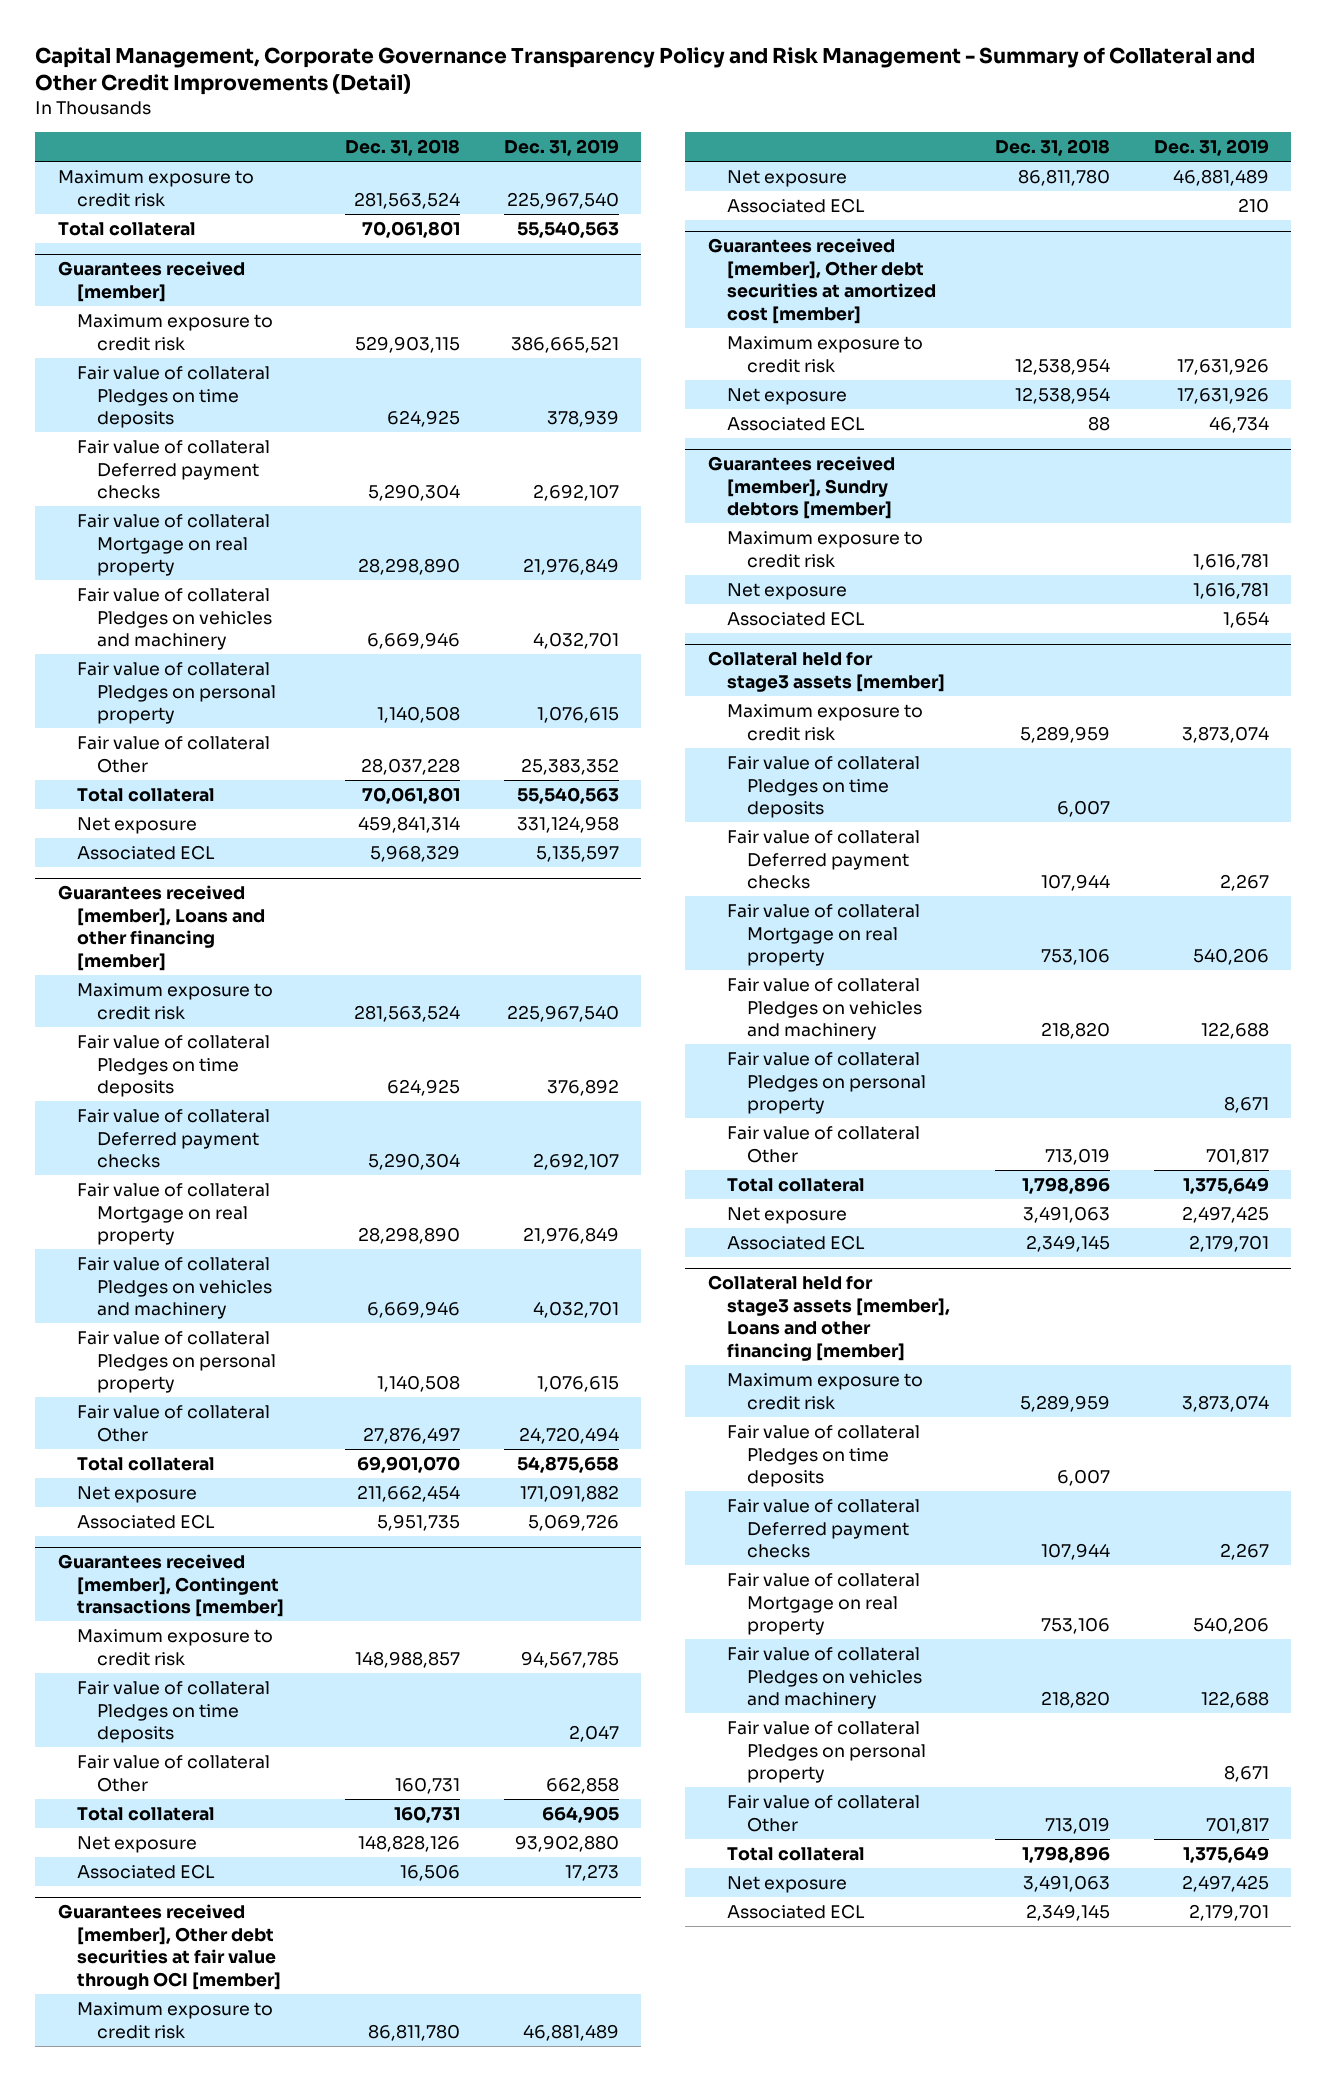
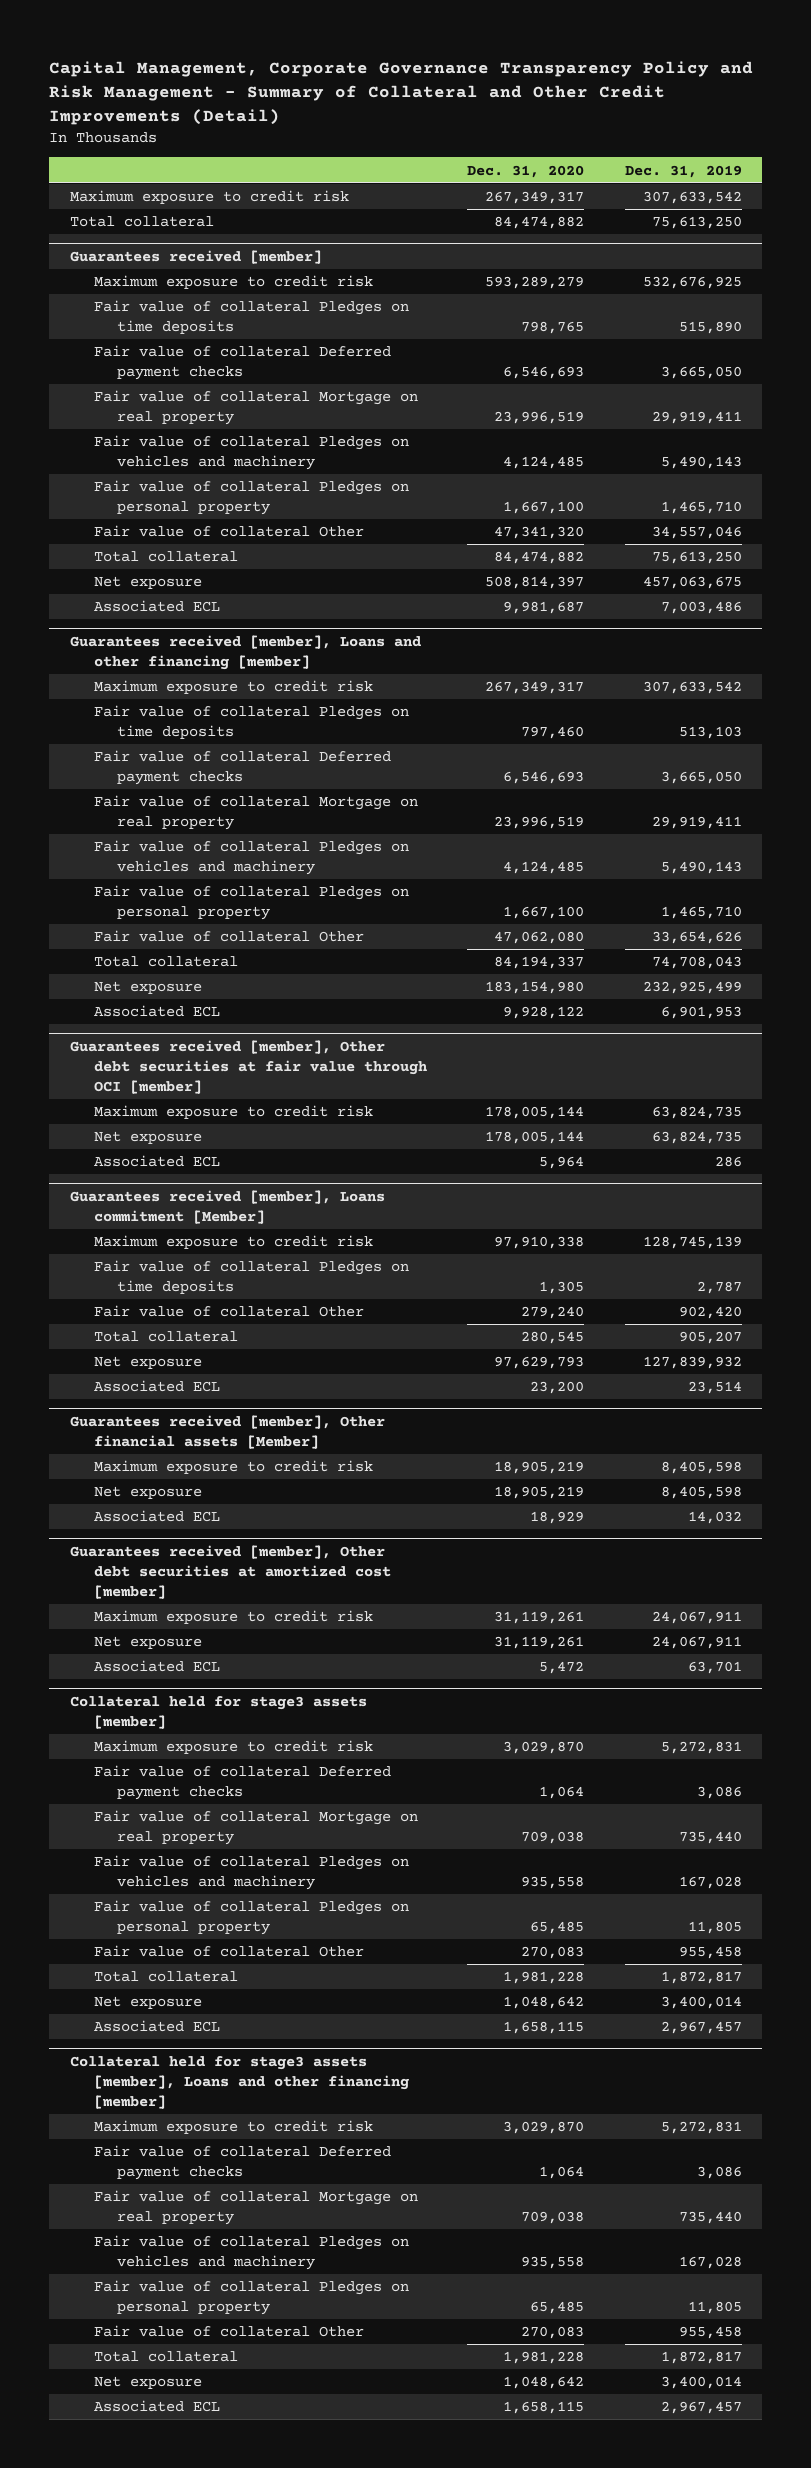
[344,138,460,156] Dec. 31, 2018 -> none
none -> [467,164,585,178] Dec. 31, 2020
[507,191,620,209] 225,967,540 -> [642,191,742,205] 307,633,542
[517,221,620,239] 55,540,563 -> [651,216,742,230] 75,613,250
[511,335,620,353] 386,665,521 -> [642,276,742,290] 532,676,925
[547,410,620,428] 378,939 -> [678,320,742,334] 515,890
[533,484,620,502] 2,692,107 -> [660,365,742,379] 3,665,050
[523,558,620,576] 21,976,849 -> [651,410,742,424] 29,919,411
[533,632,620,650] 4,032,701 -> [660,455,742,469] 5,490,143
[537,706,620,724] 1,076,615 -> [660,500,742,514] 1,465,710
[521,757,620,775] 25,383,352 -> [651,526,742,540] 34,557,046
[517,787,620,805] 55,540,563 -> [651,551,742,565] 75,613,250
[517,816,620,834] 331,124,958 -> [642,576,742,590] 457,063,675
[536,845,620,863] 5,135,597 -> [660,601,742,615] 7,003,486
[57,1554,285,1618] Guarantees received [member], Contingent transactions [member] -> none
[77,1629,274,1666] Maximum exposure to credit risk -> none
[77,1681,271,1744] Fair value of collateral Pledges on time deposits -> none
[77,1755,271,1792] Fair value of collateral Other -> none
[77,1807,216,1822] Total collateral -> none
[77,1836,198,1854] Net exposure -> none
[77,1864,216,1880] Associated ECL -> none
[507,1004,620,1022] 225,967,540 -> [642,681,742,695] 307,633,542
[547,1079,620,1097] 376,892 -> [678,725,742,739] 513,103
[533,1153,620,1171] 2,692,107 -> [660,770,742,784] 3,665,050
[523,1227,620,1245] 21,976,849 -> [651,815,742,829] 29,919,411
[533,1301,620,1319] 4,032,701 -> [660,860,742,874] 5,490,143
[537,1375,620,1393] 1,076,615 -> [660,905,742,919] 1,465,710
[519,1426,620,1444] 24,720,494 -> [651,931,742,945] 33,654,626
[517,1456,620,1474] 54,875,658 -> [651,956,742,970] 74,708,043
[520,1485,620,1503] 171,091,882 -> [642,981,742,995] 232,925,499
[528,1514,620,1532] 5,069,726 -> [660,1006,742,1020] 6,901,953
[523,2023,620,2041] 46,881,489 -> [651,1106,742,1120] 63,824,735
[1173,169,1270,187] 46,881,489 -> [651,1131,742,1145] 63,824,735
[1238,198,1270,214] 210 -> [714,1156,742,1168] 286
none -> [69,1190,385,1224] Guarantees received [member], Loans commitment [Member]
none -> [93,1235,373,1250] Maximum exposure to credit risk
none -> [93,1260,409,1294] Fair value of collateral Pledges on time deposits
none -> [93,1305,364,1318] Fair value of collateral Other
none -> [93,1331,238,1343] Total collateral
none -> [93,1356,202,1370] Net exposure
none -> [93,1380,220,1393] Associated ECL
none -> [69,1415,385,1449] Guarantees received [member], Other financial assets [Member]
none -> [93,1460,373,1475] Maximum exposure to credit risk
none -> [93,1486,202,1500] Net exposure
none -> [93,1510,220,1523] Associated ECL
[707,456,895,520] Guarantees received [member], Sundry debtors [member] -> none
[727,531,924,568] Maximum exposure to credit risk -> none
[727,583,848,601] Net exposure -> none
[727,611,866,627] Associated ECL -> none
[1177,357,1270,375] 17,631,926 -> [651,1611,742,1625] 24,067,911
[1177,387,1270,405] 17,631,926 -> [651,1636,742,1650] 24,067,911
[1209,416,1270,434] 46,734 -> [687,1661,742,1675] 63,701
[727,756,921,819] Fair value of collateral Pledges on time deposits -> none
[1182,725,1270,743] 3,873,074 -> [660,1741,742,1755] 5,272,831
[1220,874,1270,892] 2,267 -> [696,1785,742,1799] 3,086
[1193,948,1270,966] 540,206 -> [678,1830,742,1844] 735,440
[1201,1022,1270,1040] 122,688 -> [678,1875,742,1889] 167,028
[1224,1096,1270,1114] 8,671 -> [687,1920,742,1934] 11,805
[1206,1147,1270,1165] 701,817 -> [678,1946,742,1960] 955,458
[1183,1177,1270,1195] 1,375,649 -> [660,1971,742,1985] 1,872,817
[1182,1206,1270,1224] 2,497,425 -> [660,1996,742,2010] 3,400,014
[1189,1235,1270,1253] 2,179,701 -> [660,2021,742,2035] 2,967,457
[727,1425,921,1488] Fair value of collateral Pledges on time deposits -> none
[1182,1394,1270,1412] 3,873,074 -> [660,2121,742,2135] 5,272,831
[1220,1543,1270,1561] 2,267 -> [696,2165,742,2179] 3,086
[1193,1617,1270,1635] 540,206 -> [678,2210,742,2224] 735,440
[1201,1691,1270,1709] 122,688 -> [678,2255,742,2269] 167,028
[1224,1765,1270,1783] 8,671 -> [687,2300,742,2314] 11,805
[1206,1816,1270,1834] 701,817 -> [678,2326,742,2340] 955,458
[1183,1846,1270,1864] 1,375,649 -> [660,2351,742,2365] 1,872,817
[1182,1875,1270,1893] 2,497,425 -> [660,2376,742,2390] 3,400,014
[1189,1904,1270,1922] 2,179,701 -> [660,2401,742,2415] 2,967,457

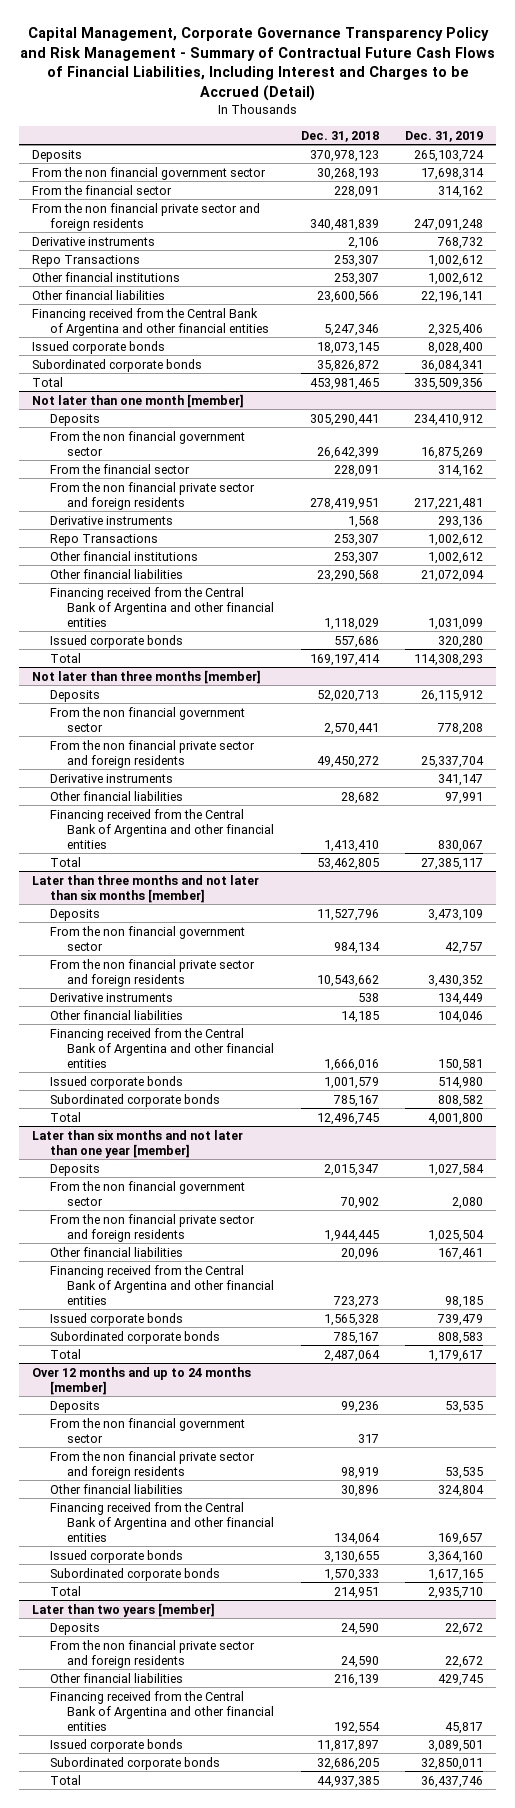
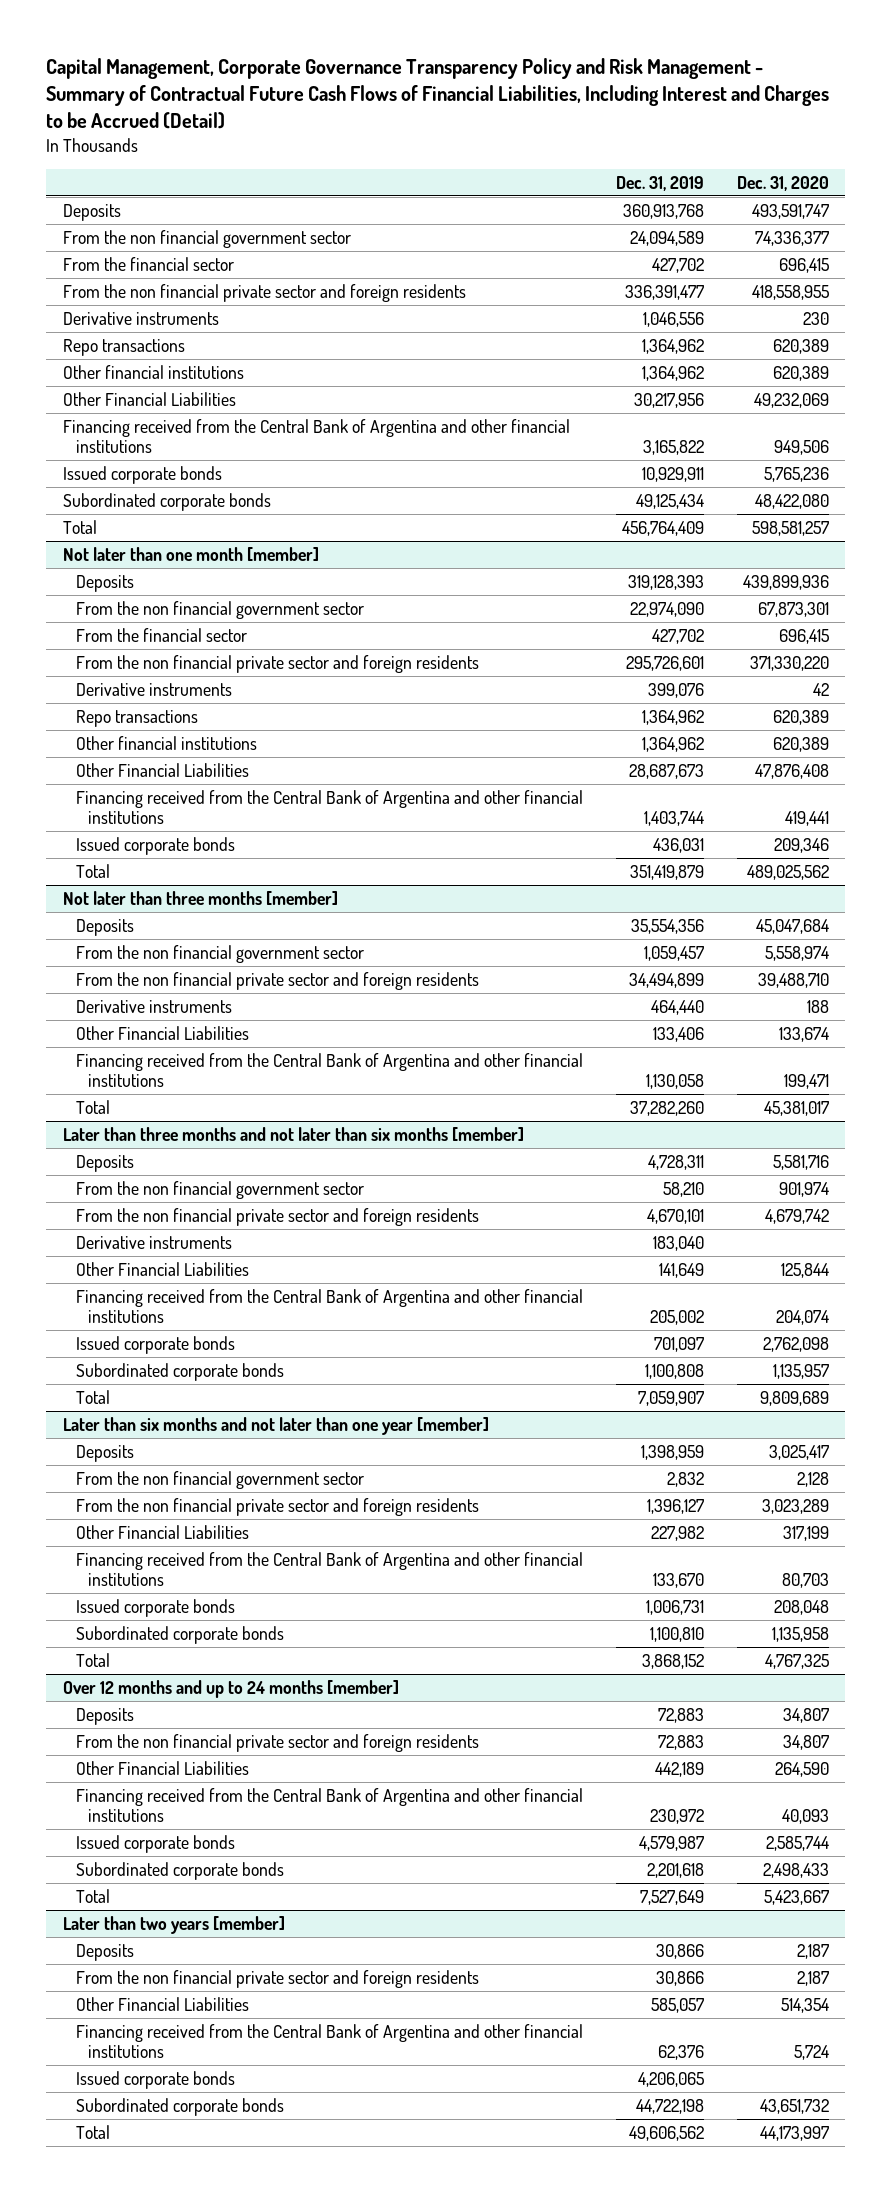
[300,130,379,142] Dec. 31, 2018 -> none
none -> [736,175,829,191] Dec. 31, 2020
[414,149,485,162] 265,103,724 -> [622,203,704,219] 360,913,768
[421,167,485,180] 17,698,314 -> [629,230,704,246] 24,094,589
[438,185,484,198] 314,162 -> [651,257,704,273] 427,702
[414,218,484,231] 247,091,248 -> [624,284,704,300] 336,391,477
[437,236,484,249] 768,732 -> [642,311,704,327] 1,046,556
[31,254,140,267] Repo Transactions -> [62,338,185,356] Repo transactions
[428,254,484,267] 1,002,612 -> [641,338,704,354] 1,364,962
[428,272,484,285] 1,002,612 -> [641,365,704,381] 1,364,962
[31,289,165,300] Other financial liabilities -> [62,391,236,406] Other Financial Liabilities
[421,290,484,303] 22,196,141 -> [633,392,704,408] 30,217,956
[31,307,269,336] Financing received from the Central Bank of Argentina and other financial entities -> [62,418,570,454] Financing received from the Central Bank of Argentina and other financial institutions
[428,323,484,336] 2,325,406 -> [642,440,704,456] 3,165,822
[428,341,484,354] 8,028,400 -> [641,466,704,482] 10,929,911
[421,359,484,372] 36,084,341 -> [635,493,704,509] 49,125,434
[414,377,484,390] 335,509,356 -> [621,520,704,536] 456,764,409
[414,413,484,426] 234,410,912 -> [627,574,704,590] 319,128,393
[421,446,484,459] 16,875,269 -> [629,601,704,617] 22,974,090
[438,464,484,477] 314,162 -> [651,628,704,644] 427,702
[414,497,484,510] 217,221,481 -> [625,655,704,671] 295,726,601
[438,515,484,528] 293,136 -> [647,682,704,698] 399,076
[49,533,158,546] Repo Transactions -> [75,709,198,727] Repo transactions
[428,533,484,546] 1,002,612 -> [641,709,704,725] 1,364,962
[428,551,484,564] 1,002,612 -> [641,736,704,752] 1,364,962
[49,568,183,579] Other financial liabilities -> [75,762,249,777] Other Financial Liabilities
[421,569,485,582] 21,072,094 -> [628,763,704,779] 28,687,673
[49,586,275,627] Financing received from the Central Bank of Argentina and other financial entities -> [75,789,583,825] Financing received from the Central Bank of Argentina and other financial institutions
[428,617,484,630] 1,031,099 -> [643,811,704,827] 1,403,744
[438,635,484,648] 320,280 -> [652,837,704,853] 436,031
[414,653,484,666] 114,308,293 -> [629,864,704,880] 351,419,879
[421,689,484,702] 26,115,912 -> [630,918,704,934] 35,554,356
[437,722,484,735] 778,208 -> [643,945,704,961] 1,059,457
[421,755,485,768] 25,337,704 -> [628,972,704,988] 34,494,899
[438,773,484,786] 341,147 -> [650,999,704,1015] 464,440
[49,790,183,801] Other financial liabilities -> [75,1025,249,1040] Other Financial Liabilities
[445,791,484,804] 97,991 -> [652,1026,704,1042] 133,406
[49,808,275,849] Financing received from the Central Bank of Argentina and other financial entities -> [75,1052,583,1088] Financing received from the Central Bank of Argentina and other financial institutions
[438,839,484,852] 830,067 -> [645,1074,704,1090] 1,130,058
[421,857,484,870] 27,385,117 -> [629,1100,704,1116] 37,282,260
[428,908,484,921] 3,473,109 -> [647,1154,704,1170] 4,728,311
[445,941,484,954] 42,757 -> [662,1181,704,1197] 58,210
[428,974,484,987] 3,430,352 -> [646,1208,704,1224] 4,670,101
[438,992,484,1005] 134,449 -> [652,1235,704,1251] 183,040
[49,1009,183,1020] Other financial liabilities -> [75,1261,249,1276] Other Financial Liabilities
[438,1010,484,1023] 104,046 -> [658,1262,704,1278] 141,649
[49,1027,275,1068] Financing received from the Central Bank of Argentina and other financial entities -> [75,1288,583,1324] Financing received from the Central Bank of Argentina and other financial institutions
[438,1058,484,1071] 150,581 -> [649,1310,704,1326] 205,002
[438,1076,484,1089] 514,980 -> [653,1336,704,1352] 701,097
[438,1094,484,1107] 808,582 -> [644,1363,704,1379] 1,100,808
[428,1112,484,1125] 4,001,800 -> [637,1390,704,1406] 7,059,907
[428,1163,485,1176] 1,027,584 -> [640,1444,704,1460] 1,398,959
[452,1196,484,1209] 2,080 -> [666,1471,704,1487] 2,832
[428,1229,485,1242] 1,025,504 -> [646,1498,704,1514] 1,396,127
[49,1246,183,1257] Other financial liabilities -> [75,1524,249,1539] Other Financial Liabilities
[438,1247,484,1260] 167,461 -> [650,1525,704,1541] 227,982
[49,1264,275,1305] Financing received from the Central Bank of Argentina and other financial entities -> [75,1551,583,1587] Financing received from the Central Bank of Argentina and other financial institutions
[445,1295,484,1308] 98,185 -> [652,1573,704,1589] 133,670
[437,1313,484,1326] 739,479 -> [645,1599,704,1615] 1,006,731
[438,1331,484,1344] 808,583 -> [649,1626,704,1642] 1,100,810
[428,1349,484,1362] 1,179,617 -> [641,1653,704,1669] 3,868,152
[49,1417,245,1443] From the non financial government sector -> none
[445,1400,484,1413] 53,535 -> [657,1707,704,1723] 72,883
[445,1466,484,1479] 53,535 -> [657,1734,704,1750] 72,883
[49,1483,183,1494] Other financial liabilities -> [75,1760,249,1775] Other Financial Liabilities
[438,1484,485,1497] 324,804 -> [654,1761,704,1777] 442,189
[49,1501,275,1542] Financing received from the Central Bank of Argentina and other financial entities -> [75,1787,583,1823] Financing received from the Central Bank of Argentina and other financial institutions
[438,1532,484,1545] 169,657 -> [649,1809,704,1825] 230,972
[428,1550,484,1563] 3,364,160 -> [638,1835,704,1851] 4,579,987
[428,1568,484,1581] 1,617,165 -> [646,1862,704,1878] 2,201,618
[428,1586,484,1599] 2,935,710 -> [639,1889,704,1905] 7,527,649
[445,1622,484,1635] 22,672 -> [655,1943,704,1959] 30,866
[445,1655,484,1668] 22,672 -> [655,1970,704,1986] 30,866
[49,1672,183,1683] Other financial liabilities -> [75,1996,249,2011] Other Financial Liabilities
[438,1673,484,1686] 429,745 -> [650,1997,704,2013] 585,057
[49,1690,275,1731] Financing received from the Central Bank of Argentina and other financial entities -> [75,2023,583,2059] Financing received from the Central Bank of Argentina and other financial institutions
[445,1721,484,1734] 45,817 -> [657,2045,704,2061] 62,376
[428,1739,484,1752] 3,089,501 -> [637,2071,704,2087] 4,206,065
[421,1757,484,1770] 32,850,011 -> [635,2098,704,2114] 44,722,198
[421,1775,484,1788] 36,437,746 -> [628,2125,704,2141] 49,606,562

